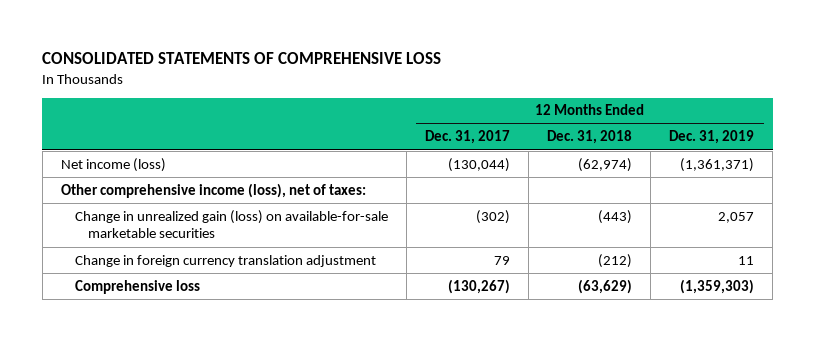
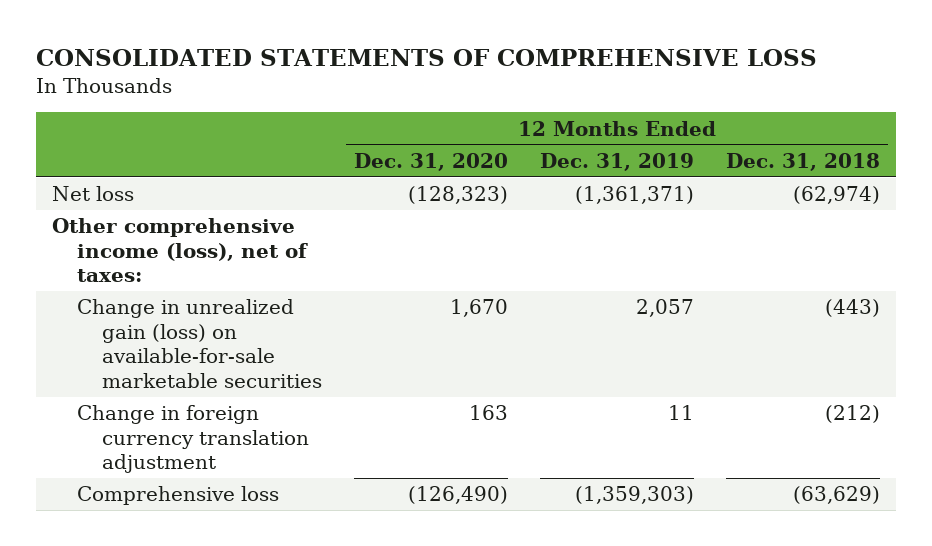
[424,130,510,145] Dec. 31, 2017 -> none
none -> [353,152,508,171] Dec. 31, 2020
[60,157,166,172] Net income (loss) -> [51,186,134,202] Net loss

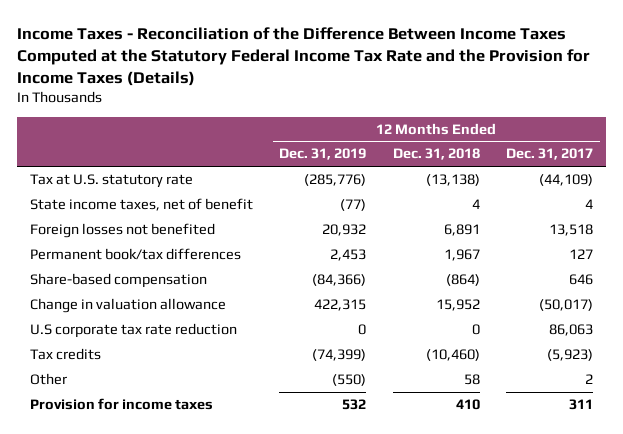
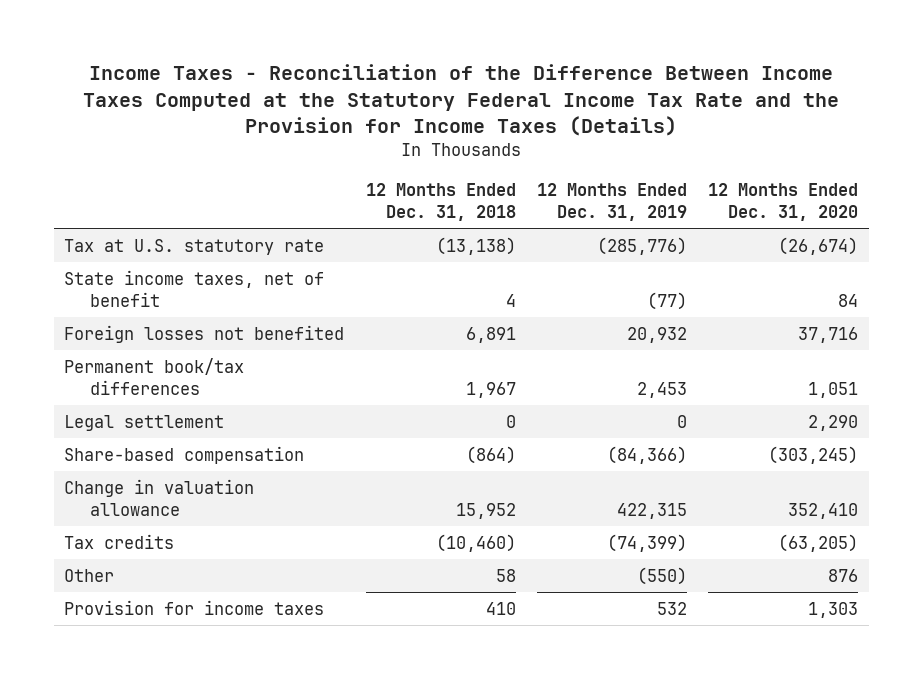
[506,148,594,161] Dec. 31, 2017 -> none
none -> [708,183,859,222] 12 Months Ended Dec. 31, 2020
none -> [64,414,225,431] Legal settlement
[29,322,237,338] U.S corporate tax rate reduction -> none

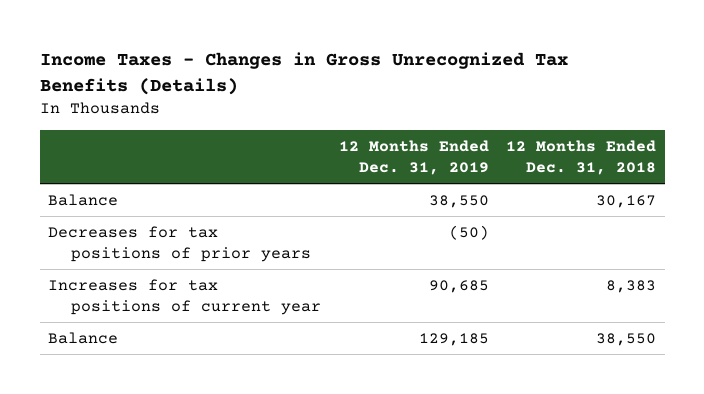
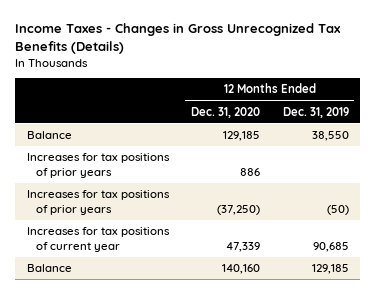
[506,139,657,175] 12 Months Ended Dec. 31, 2018 -> none
none -> [191,106,261,118] Dec. 31, 2020
none -> [26,153,170,178] Increases for tax positions of prior years
[48,225,312,263] Decreases for tax positions of prior years -> [26,190,170,215] Increases for tax positions of prior years

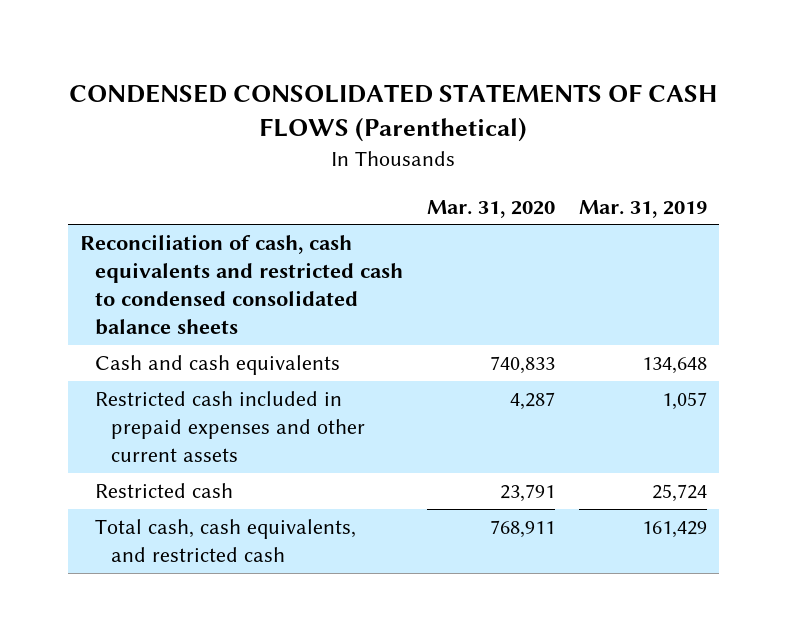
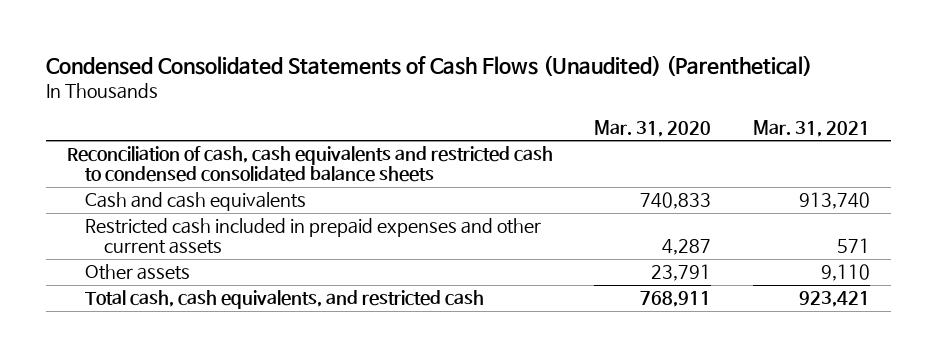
[69,83,718,143] CONDENSED CONSOLIDATED STATEMENTS OF CASH FLOWS (Parenthetical) -> [45,54,812,76] Condensed Consolidated Statements of Cash Flows (Unaudited) (Parenthetical)
[579,199,708,218] Mar. 31, 2019 -> none
none -> [753,119,871,137] Mar. 31, 2021
[95,483,234,499] Restricted cash -> [85,264,191,281] Other assets

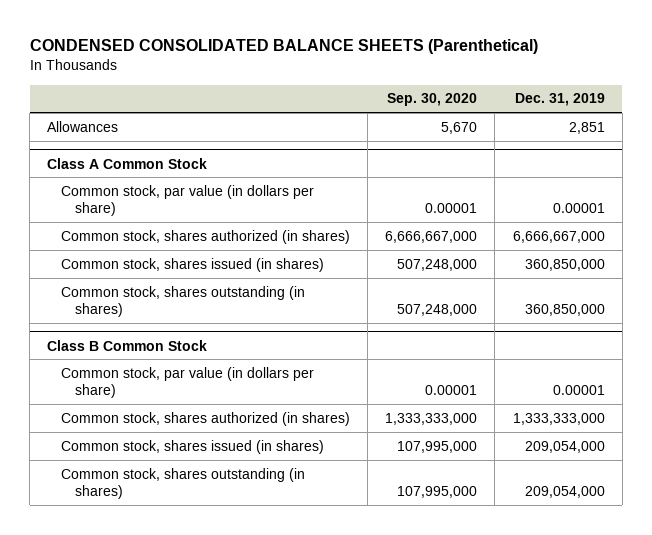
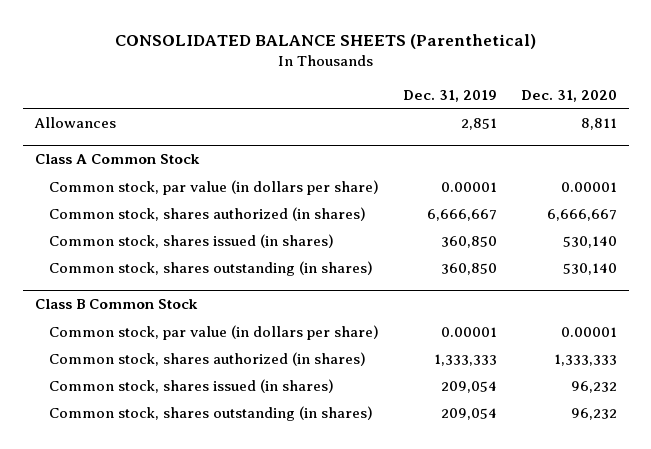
[29,39,538,55] CONDENSED CONSOLIDATED BALANCE SHEETS (Parenthetical) -> [114,33,536,49] CONSOLIDATED BALANCE SHEETS (Parenthetical)
[387,93,478,107] Sep. 30, 2020 -> none
none -> [520,89,617,102] Dec. 31, 2020
[512,230,605,243] 6,666,667,000 -> [426,208,497,221] 6,666,667
[524,258,605,271] 360,850,000 -> [440,235,497,248] 360,850
[524,304,605,317] 360,850,000 -> [440,262,497,275] 360,850
[512,412,605,425] 1,333,333,000 -> [433,353,497,366] 1,333,333
[524,440,605,453] 209,054,000 -> [440,380,497,393] 209,054
[524,486,605,499] 209,054,000 -> [440,407,497,420] 209,054

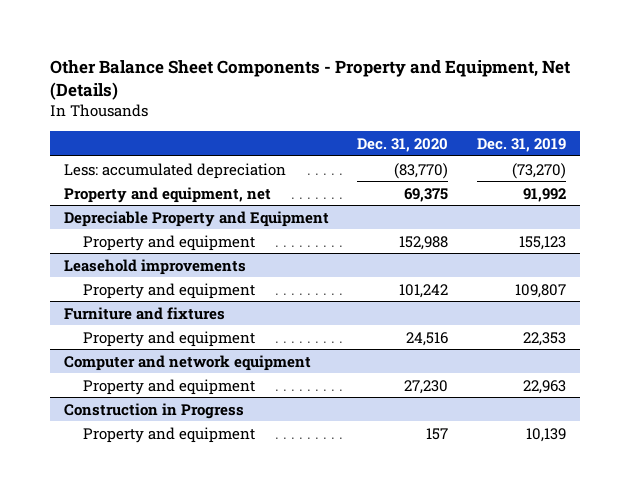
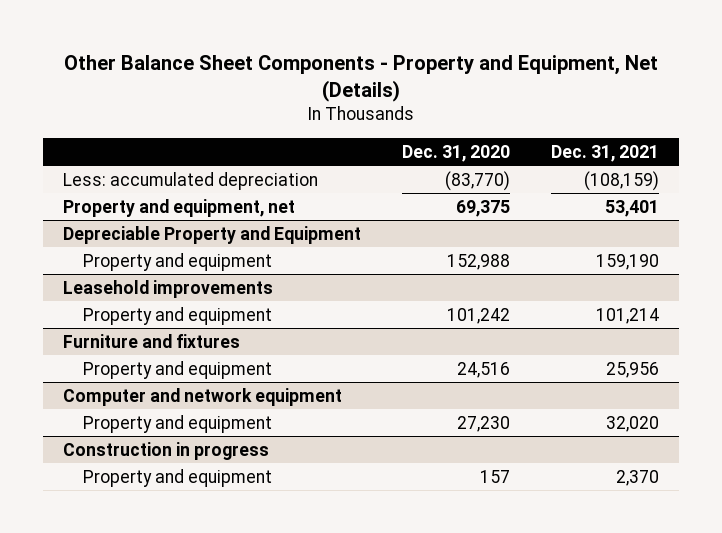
[476,137,566,152] Dec. 31, 2019 -> none
none -> [550,144,659,162] Dec. 31, 2021
[63,402,244,419] Construction in Progress -> [63,441,270,460] Construction in progress

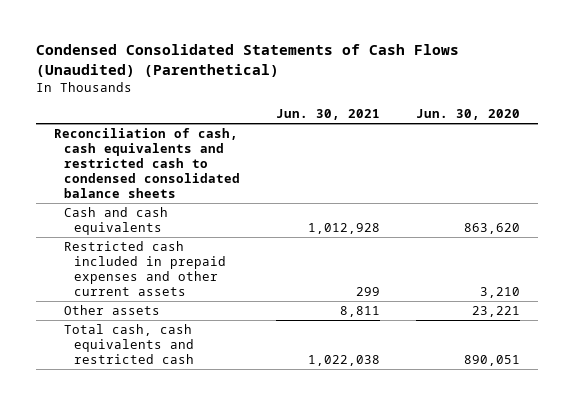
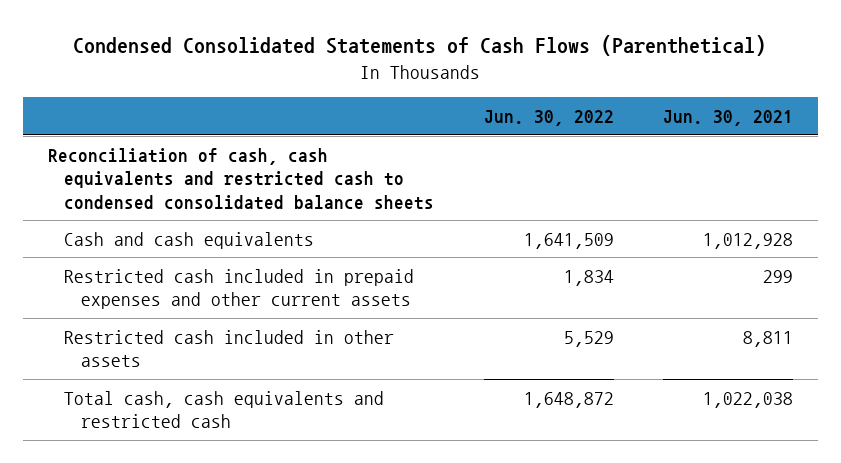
[35,44,459,77] Condensed Consolidated Statements of Cash Flows (Unaudited) (Parenthetical) -> [73,35,767,57] Condensed Consolidated Statements of Cash Flows (Parenthetical)
[416,109,521,121] Jun. 30, 2020 -> none
none -> [483,110,614,127] Jun. 30, 2022
[63,305,160,316] Other assets -> [64,329,395,368] Restricted cash included in other assets

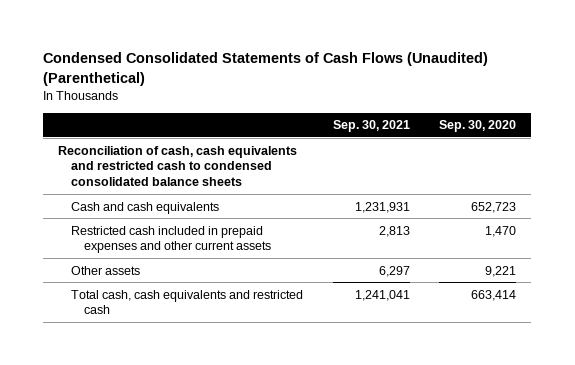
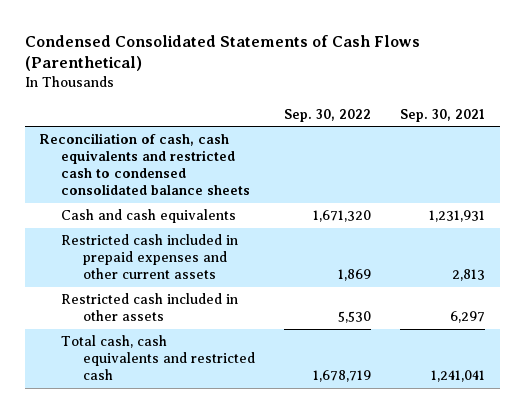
[43,51,489,86] Condensed Consolidated Statements of Cash Flows (Unaudited) (Parenthetical) -> [24,34,420,72] Condensed Consolidated Statements of Cash Flows (Parenthetical)
[439,120,517,133] Sep. 30, 2020 -> none
none -> [284,108,372,122] Sep. 30, 2022
[70,265,140,275] Other assets -> [61,293,239,322] Restricted cash included in other assets

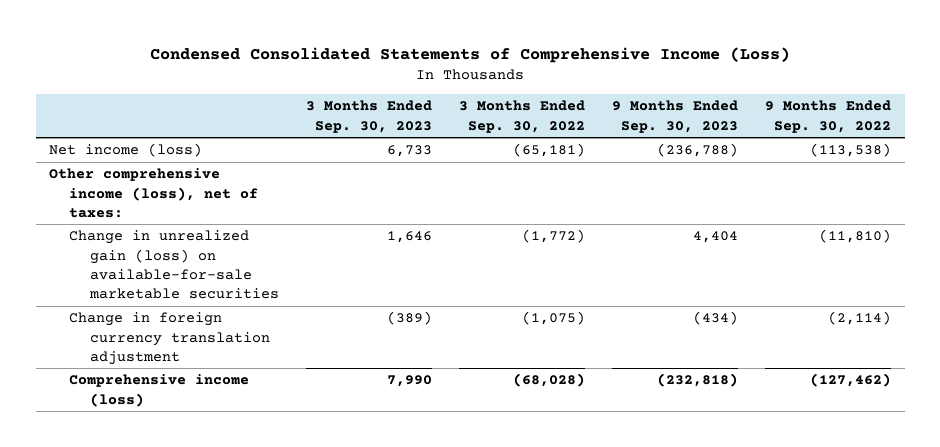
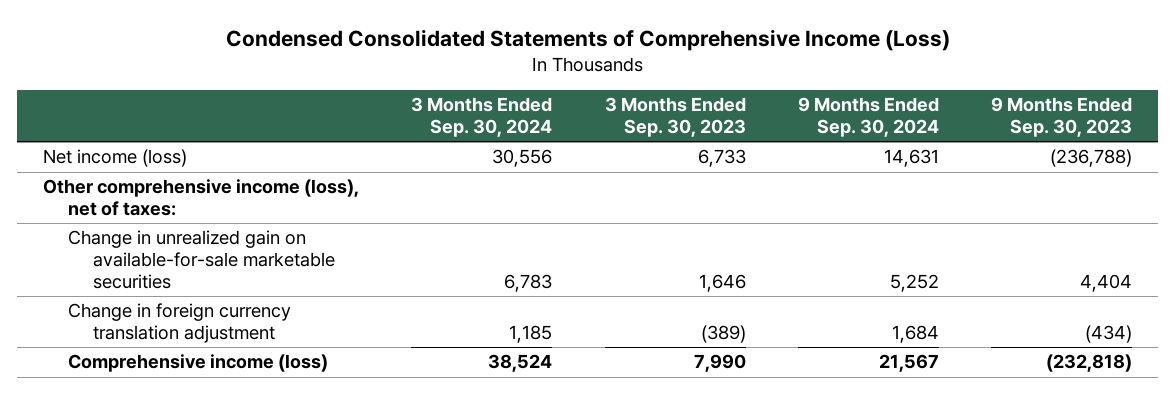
[458,100,585,133] 3 Months Ended Sep. 30, 2022 -> none
[765,100,892,133] 9 Months Ended Sep. 30, 2022 -> none
none -> [411,97,553,138] 3 Months Ended Sep. 30, 2024
none -> [797,97,939,138] 9 Months Ended Sep. 30, 2024
[69,230,279,300] Change in unrealized gain (loss) on available-for-sale marketable securities -> [68,230,336,290] Change in unrealized gain on available-for-sale marketable securities

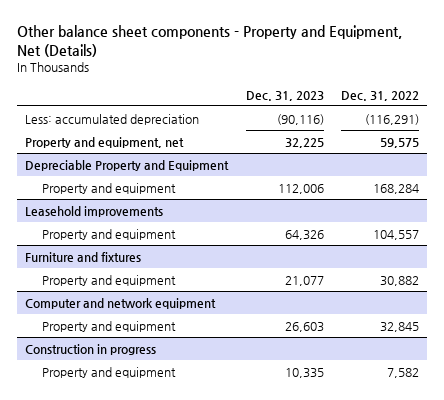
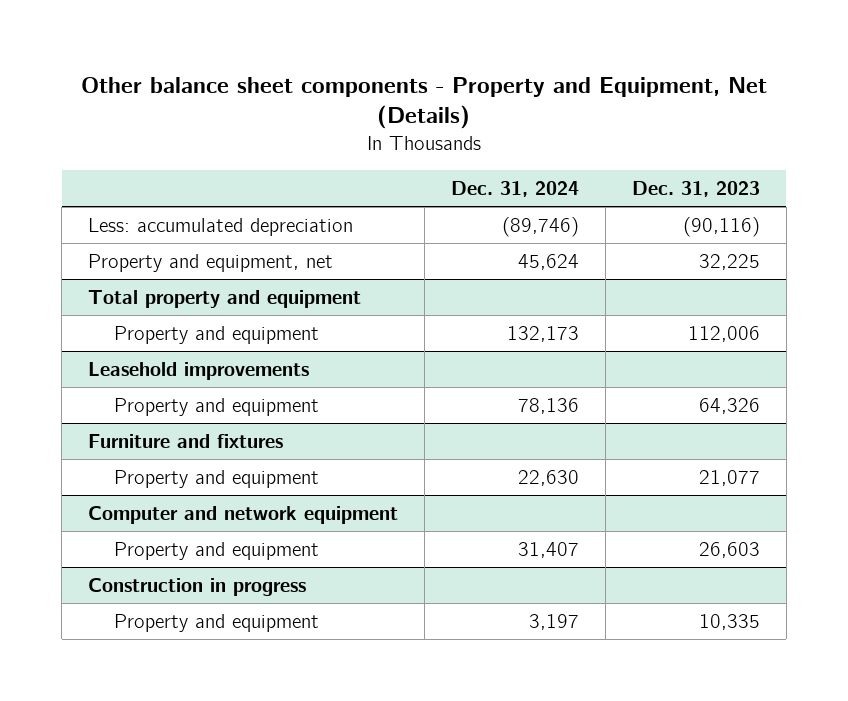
[340,90,419,101] Dec. 31, 2022 -> none
none -> [450,181,579,198] Dec. 31, 2024
[25,159,230,171] Depreciable Property and Equipment -> [88,289,362,308] Total property and equipment

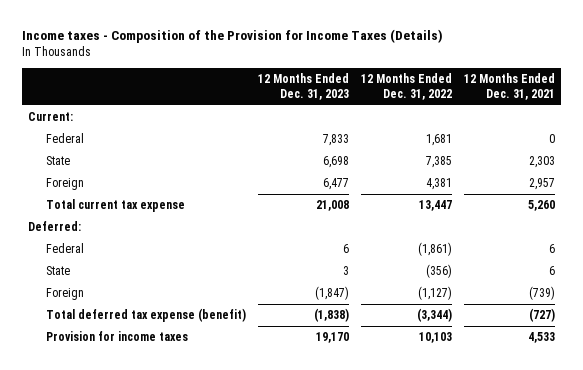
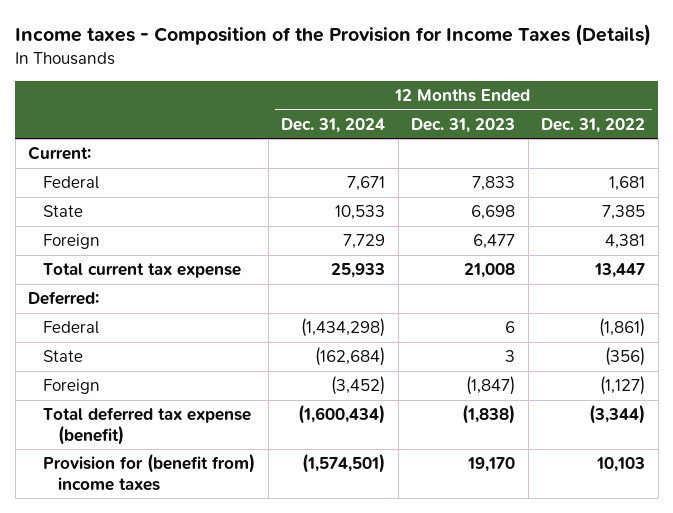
[463,73,555,101] 12 Months Ended Dec. 31, 2021 -> none
none -> [281,117,386,133] Dec. 31, 2024
[45,330,188,341] Provision for income taxes -> [43,453,256,491] Provision for (benefit from) income taxes

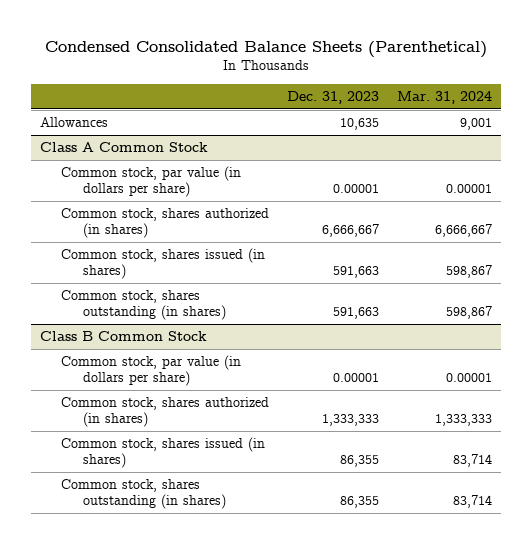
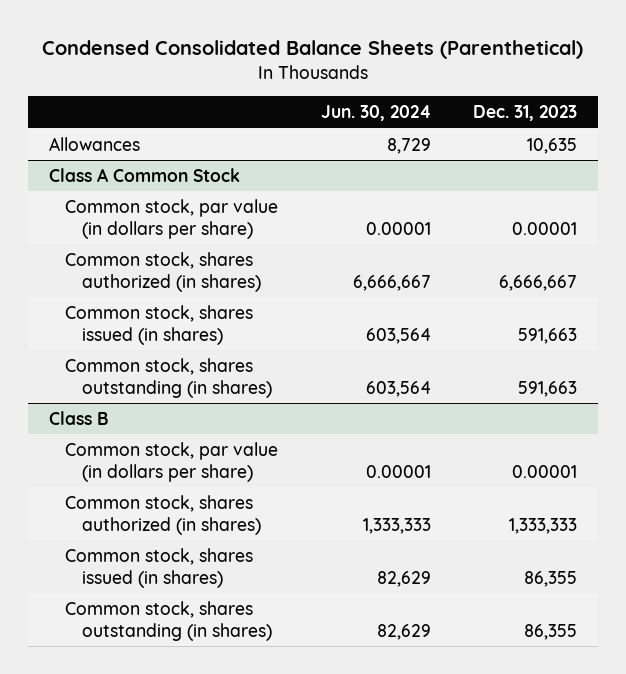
[397,91,493,105] Mar. 31, 2024 -> none
none -> [320,105,431,122] Jun. 30, 2024
[39,331,207,342] Class B Common Stock -> [48,410,108,425] Class B

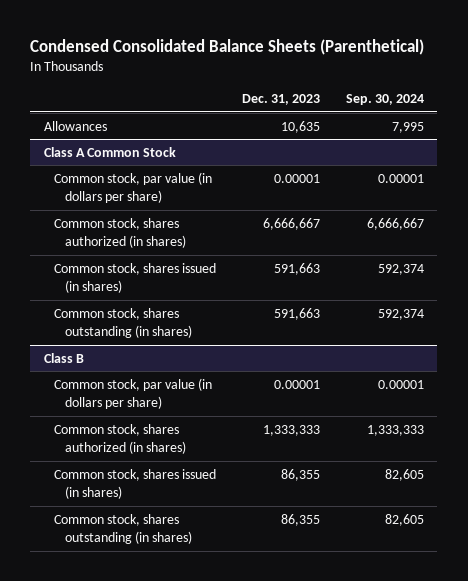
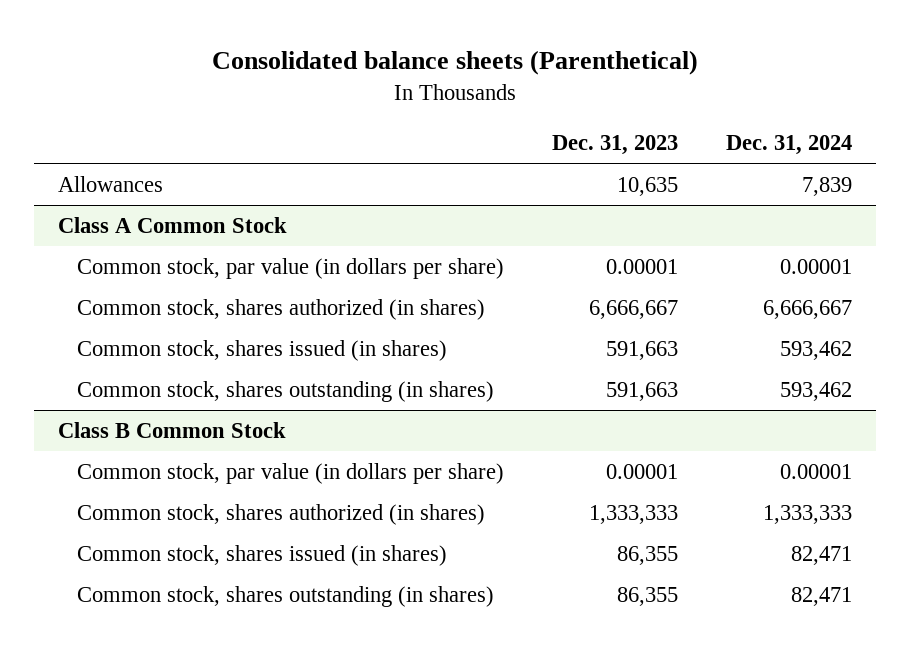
[30,39,425,56] Condensed Consolidated Balance Sheets (Parenthetical) -> [212,50,699,76] Consolidated balance sheets (Parenthetical)
[346,94,425,106] Sep. 30, 2024 -> none
none -> [726,135,853,156] Dec. 31, 2024
[43,352,84,363] Class B -> [58,421,287,438] Class B Common Stock

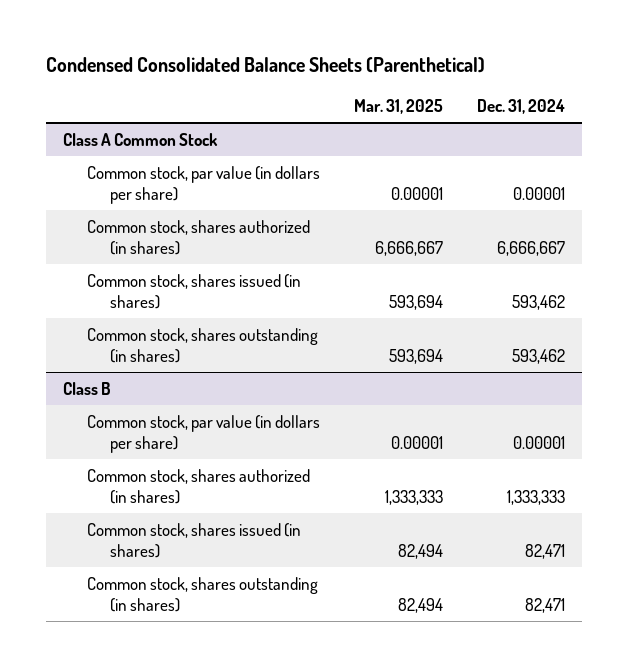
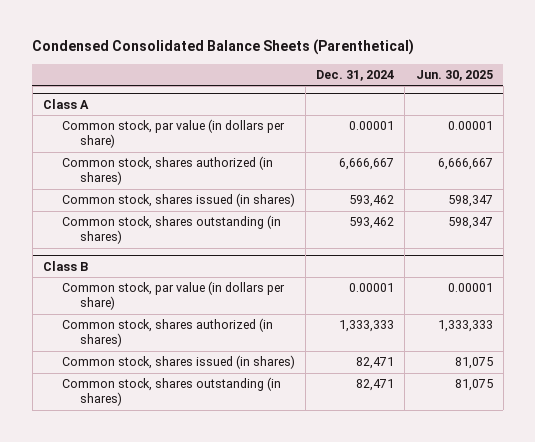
[353,98,443,114] Mar. 31, 2025 -> none
none -> [415,69,493,81] Jun. 30, 2025
[62,132,218,146] Class A Common Stock -> [42,98,89,109] Class A

